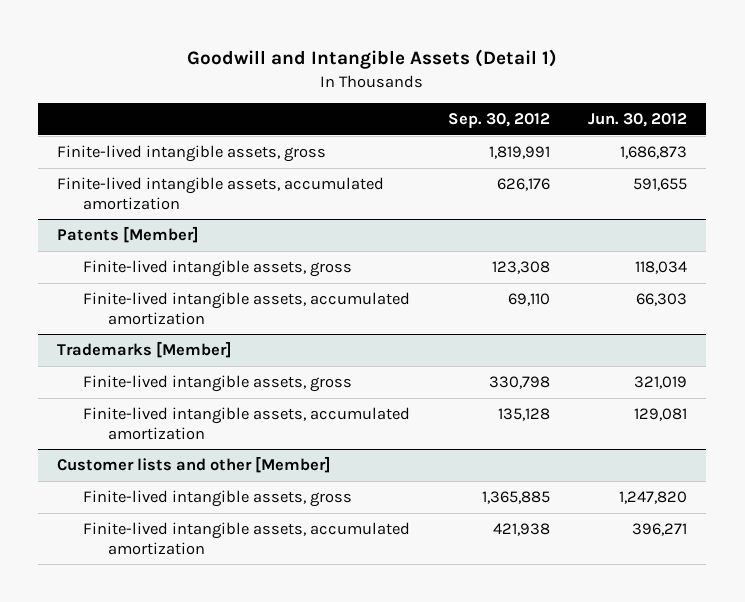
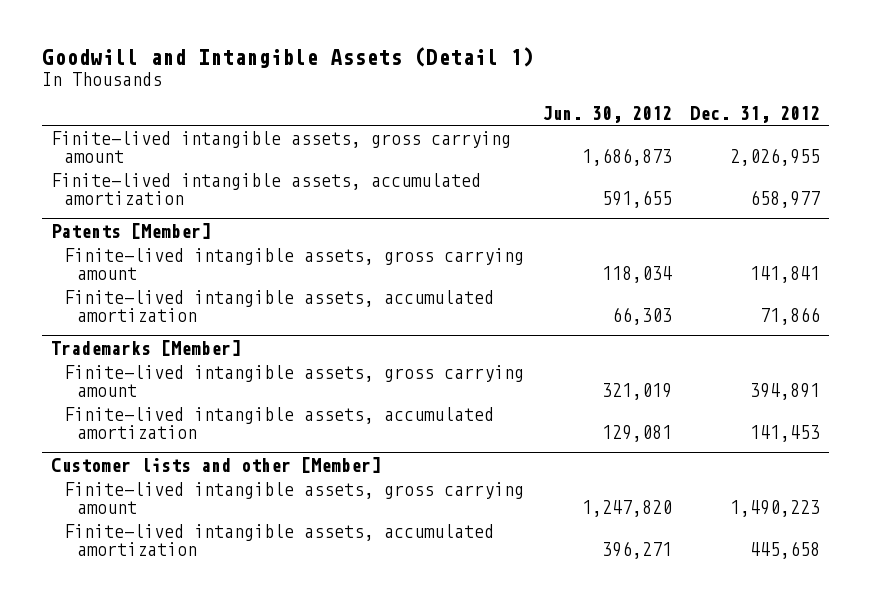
[448,113,551,129] Sep. 30, 2012 -> none
none -> [690,106,821,124] Dec. 31, 2012
[57,145,327,163] Finite-lived intangible assets, gross -> [50,131,511,163] Finite-lived intangible assets, gross carrying amount
[82,260,352,278] Finite-lived intangible assets, gross -> [64,248,525,280] Finite-lived intangible assets, gross carrying amount
[82,375,352,393] Finite-lived intangible assets, gross -> [64,365,525,397] Finite-lived intangible assets, gross carrying amount
[82,490,352,508] Finite-lived intangible assets, gross -> [64,482,525,514] Finite-lived intangible assets, gross carrying amount

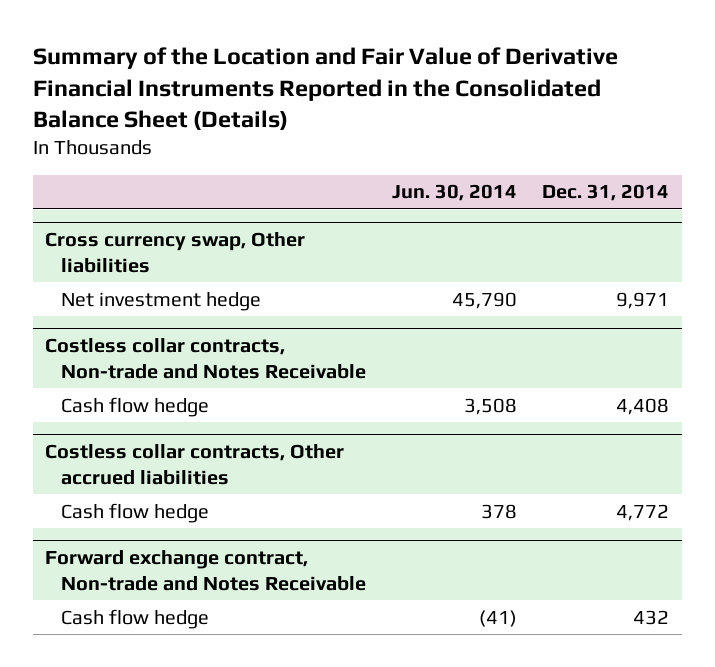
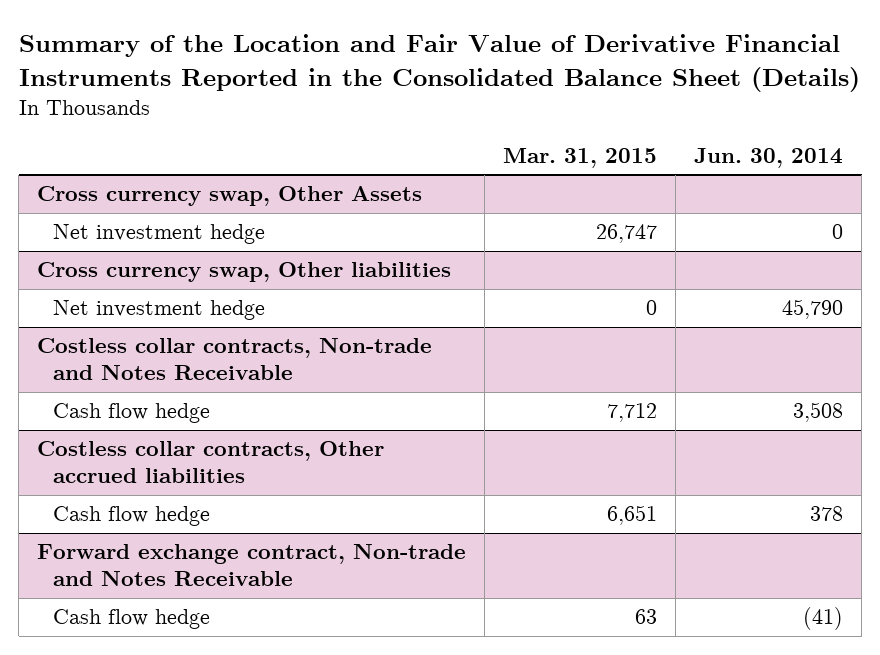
[542,184,670,202] Dec. 31, 2014 -> none
none -> [503,147,658,168] Mar. 31, 2015
none -> [37,186,423,207] Cross currency swap, Other Assets
none -> [53,224,266,245] Net investment hedge

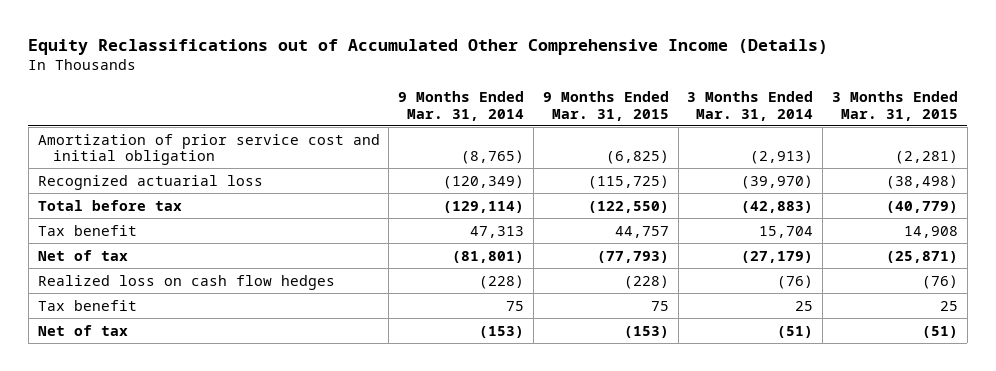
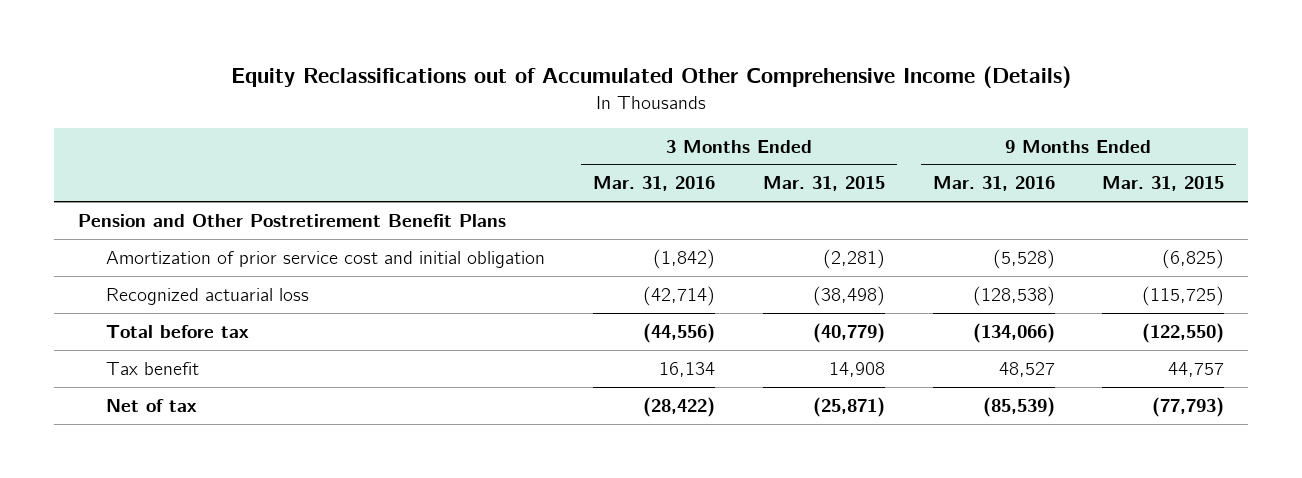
[398,91,525,121] 9 Months Ended Mar. 31, 2014 -> none
[687,91,814,121] 3 Months Ended Mar. 31, 2014 -> none
none -> [593,176,716,192] Mar. 31, 2016
none -> [932,176,1055,192] Mar. 31, 2016
none -> [78,213,507,227] Pension and Other Postretirement Benefit Plans
[37,274,335,290] Realized loss on cash flow hedges -> none
[37,299,137,311] Tax benefit -> none
[37,324,128,336] Net of tax -> none

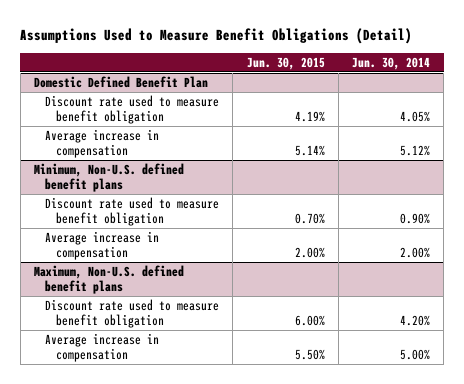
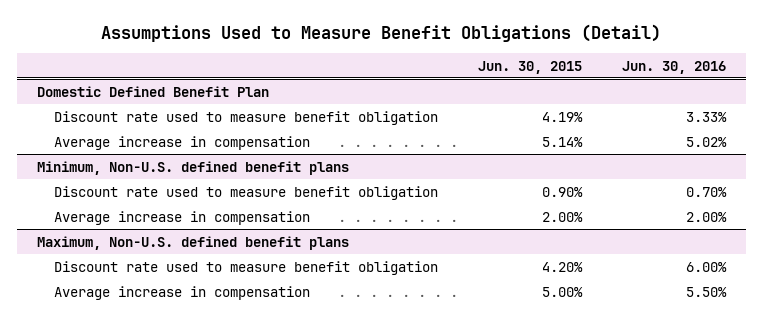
[352,57,431,71] Jun. 30, 2014 -> none
none -> [622,60,727,74] Jun. 30, 2016
[294,212,325,224] 0.70% -> [542,186,584,197] 0.90%
[294,314,325,326] 6.00% -> [542,261,584,272] 4.20%
[294,348,325,360] 5.50% -> [542,286,584,297] 5.00%

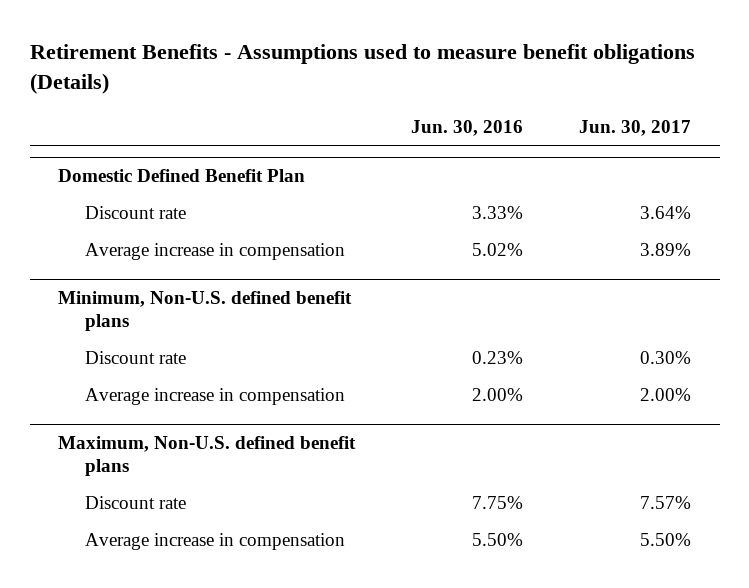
[101,23,662,42] Assumptions Used to Measure Benefit Obligations (Detail) -> [29,44,695,94] Retirement Benefits - Assumptions used to measure benefit obligations (Details)
[478,60,583,74] Jun. 30, 2015 -> none
none -> [579,119,692,136] Jun. 30, 2017
[54,110,439,125] Discount rate used to measure benefit obligation -> [84,205,186,219] Discount rate
[54,185,439,200] Discount rate used to measure benefit obligation -> [84,350,186,364] Discount rate
[686,186,728,197] 0.70% -> [472,350,524,364] 0.23%
[54,260,439,275] Discount rate used to measure benefit obligation -> [84,495,186,509] Discount rate
[686,261,728,272] 6.00% -> [472,495,524,509] 7.75%

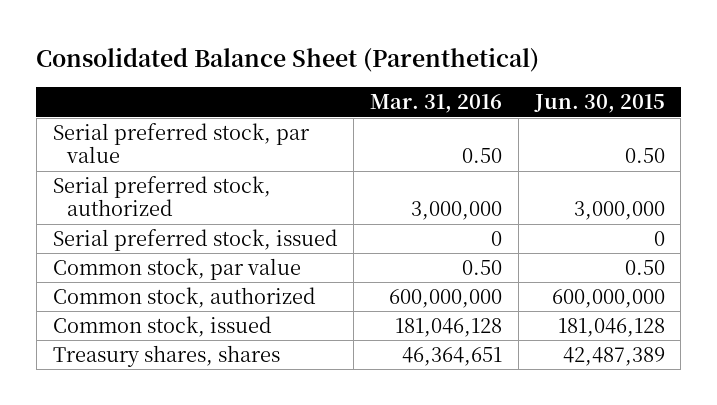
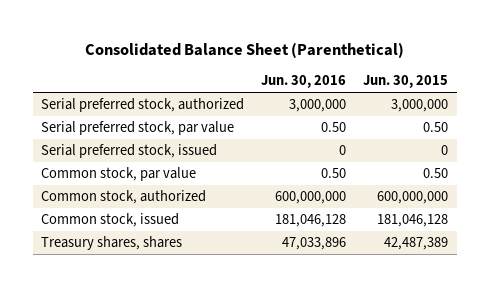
[370,94,503,114] Mar. 31, 2016 -> none
none -> [261,75,347,89] Jun. 30, 2016
[52,122,310,164] Serial preferred stock, par value -> [41,121,235,136] Serial preferred stock, par value

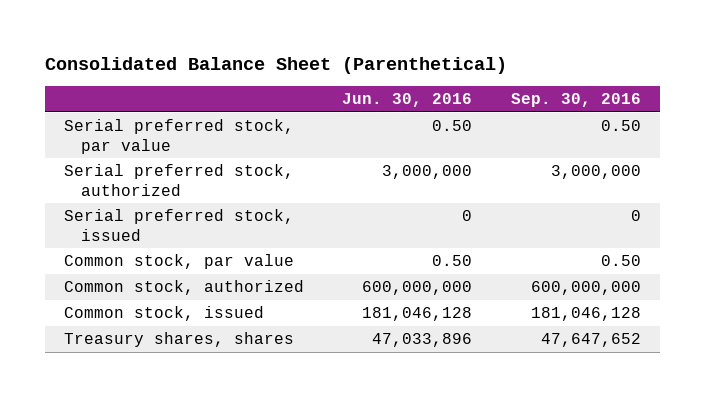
[363,75,449,89] Jun. 30, 2015 -> none
none -> [510,93,641,108] Sep. 30, 2016
[41,98,245,113] Serial preferred stock, authorized -> [64,164,295,196] Serial preferred stock, authorized

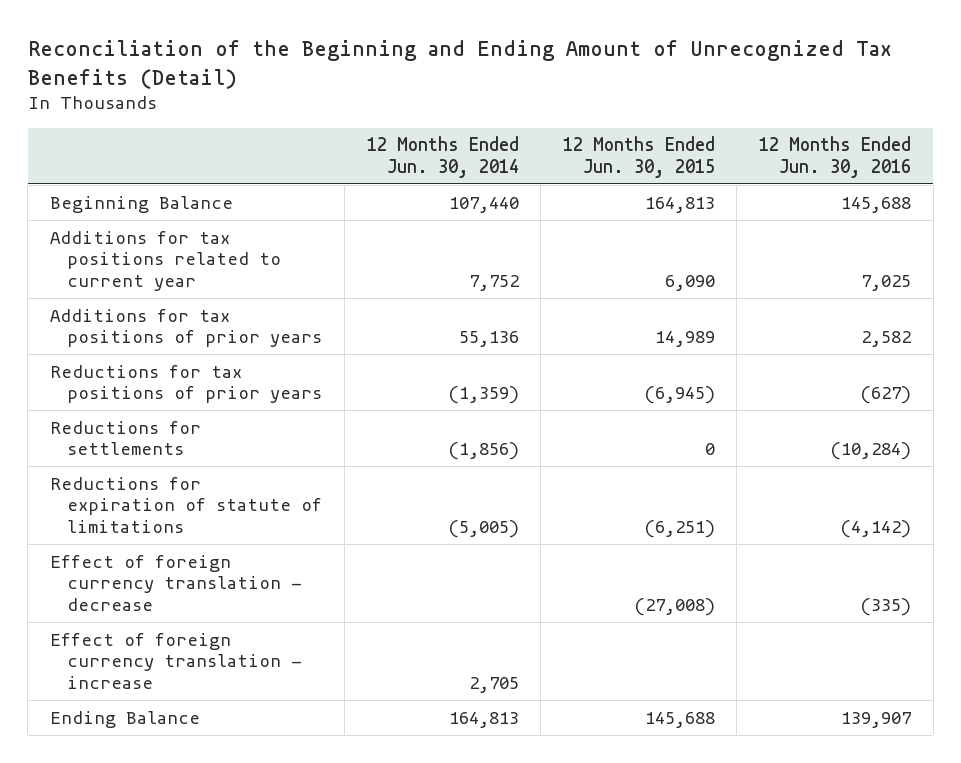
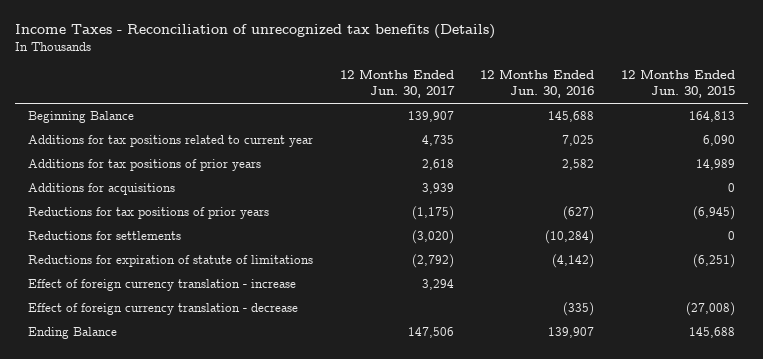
[27,40,892,89] Reconciliation of the Beginning and Ending Amount of Unrecognized Tax Benefits (Detail) -> [14,24,495,40] Income Taxes - Reconciliation of unrecognized tax benefits (Details)
[366,136,519,178] 12 Months Ended Jun. 30, 2014 -> none
none -> [339,69,455,99] 12 Months Ended Jun. 30, 2017
none -> [28,183,176,196] Additions for acquisitions
[49,554,303,611] Effect of foreign currency translation - decrease -> [28,303,299,316] Effect of foreign currency translation - decrease

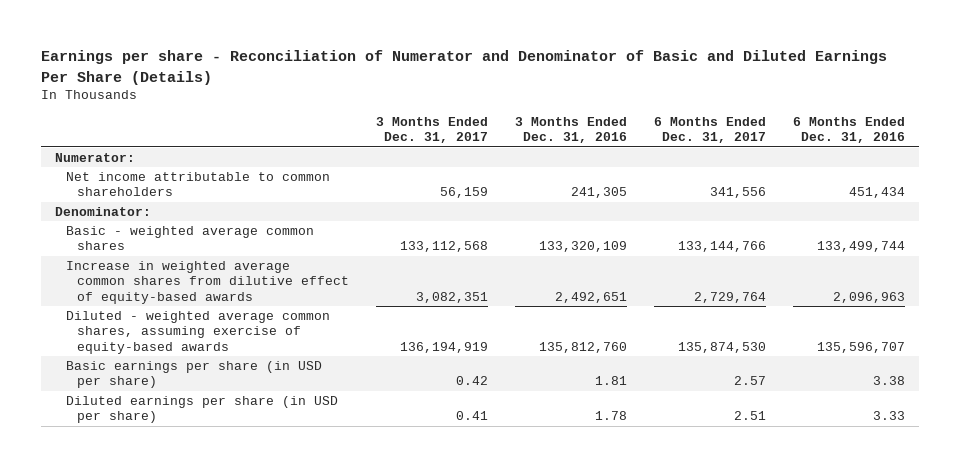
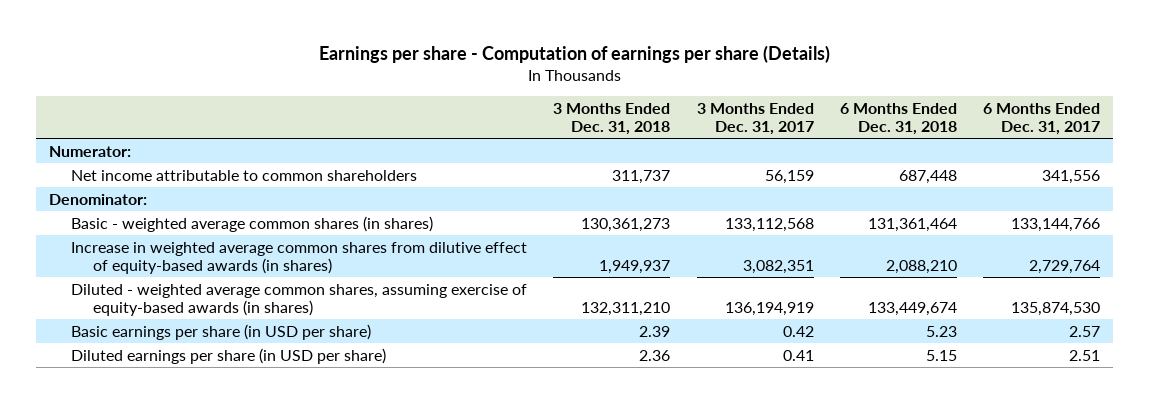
[41,50,888,85] Earnings per share - Reconciliation of Numerator and Denominator of Basic and Diluted Earnings Per Share (Details) -> [318,44,830,63] Earnings per share - Computation of earnings per share (Details)
[515,116,628,144] 3 Months Ended Dec. 31, 2016 -> none
[793,116,906,144] 6 Months Ended Dec. 31, 2016 -> none
none -> [553,102,671,135] 3 Months Ended Dec. 31, 2018
none -> [839,102,957,135] 6 Months Ended Dec. 31, 2018
[66,225,315,251] Basic - weighted average common shares -> [70,215,433,232] Basic - weighted average common shares (in shares)
[66,260,350,305] Increase in weighted average common shares from dilutive effect of equity-based awards -> [70,241,527,274] Increase in weighted average common shares from dilutive effect of equity-based awards (in shares)
[66,310,331,355] Diluted - weighted average common shares, assuming exercise of equity-based awards -> [70,283,527,316] Diluted - weighted average common shares, assuming exercise of equity-based awards (in shares)

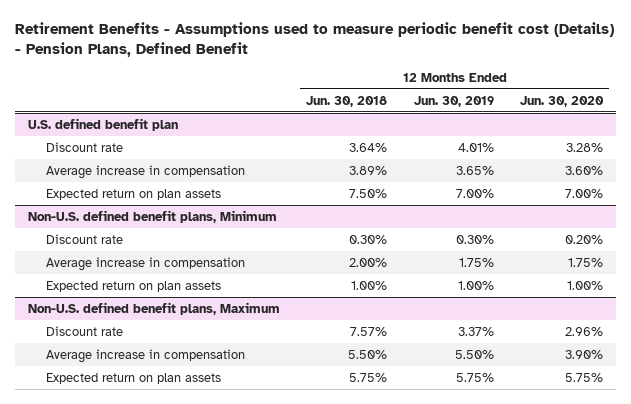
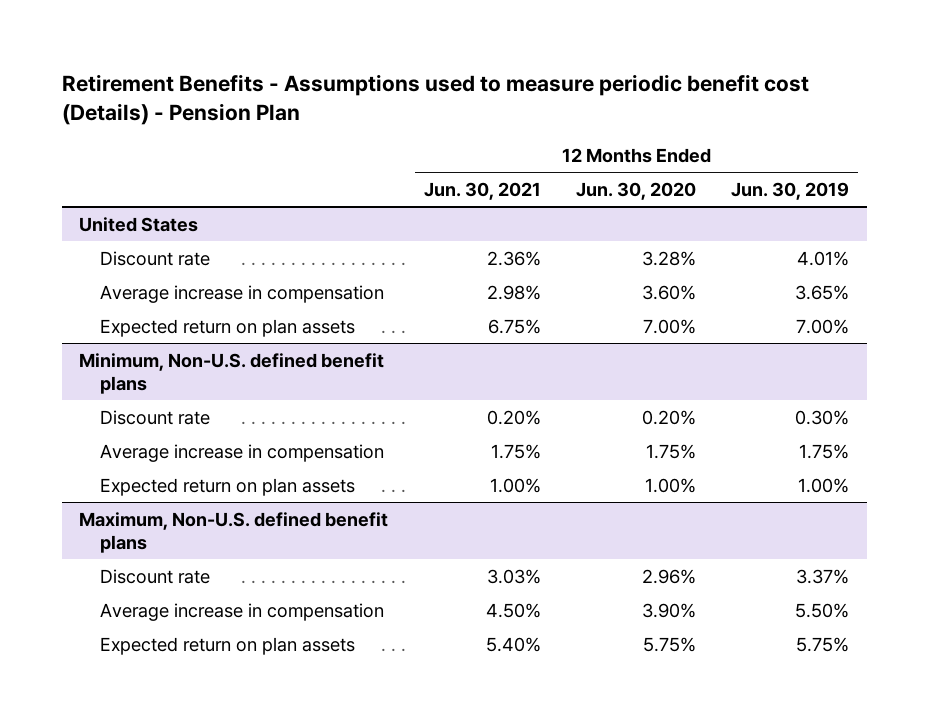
[14,22,614,57] Retirement Benefits - Assumptions used to measure periodic benefit cost (Details) - Pension Plans, Defined Benefit -> [61,73,809,125] Retirement Benefits - Assumptions used to measure periodic benefit cost (Details) - Pension Plan
[306,95,388,107] Jun. 30, 2018 -> none
none -> [423,181,541,200] Jun. 30, 2021
[27,117,178,131] U.S. defined benefit plan -> [79,216,199,232] United States
[27,209,277,223] Non-U.S. defined benefit plans, Minimum -> [79,352,385,395] Minimum, Non-U.S. defined benefit plans
[27,301,280,315] Non-U.S. defined benefit plans, Maximum -> [79,511,389,554] Maximum, Non-U.S. defined benefit plans

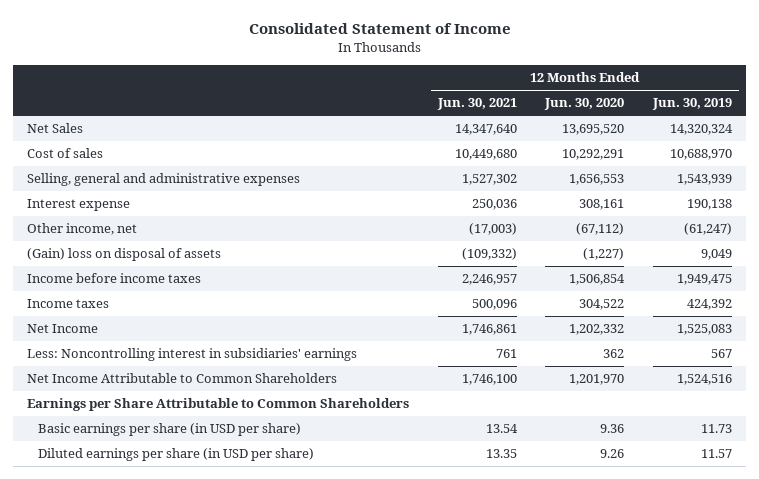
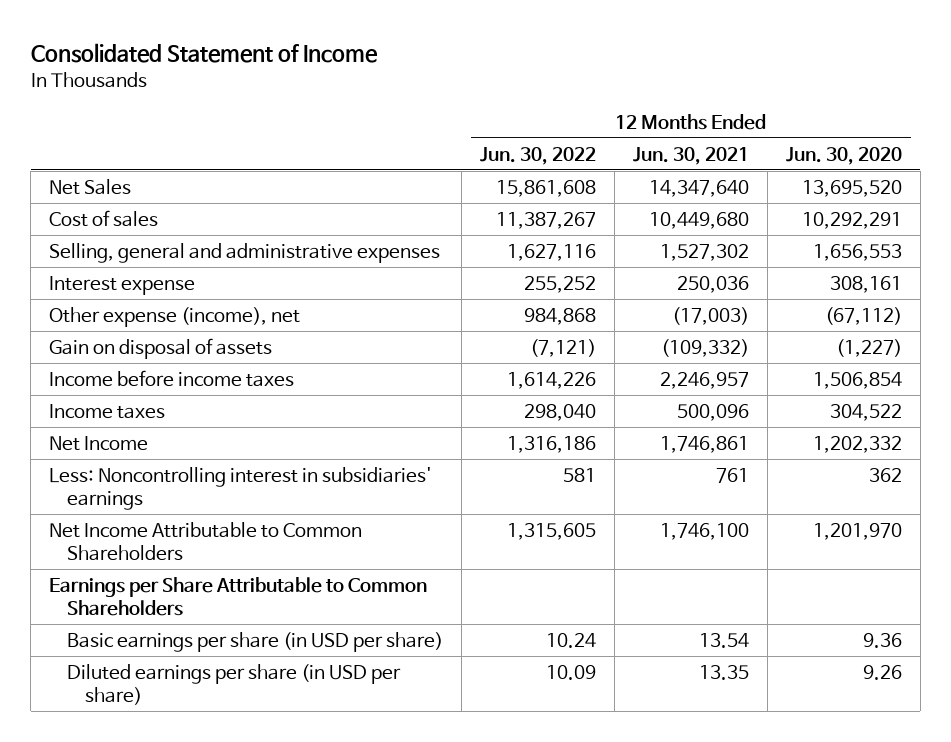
[651,98,732,111] Jun. 30, 2019 -> none
none -> [479,146,596,165] Jun. 30, 2022
[27,223,138,236] Other income, net -> [49,306,301,327] Other expense (income), net
[27,248,222,262] (Gain) loss on disposal of assets -> [49,337,273,359] Gain on disposal of assets

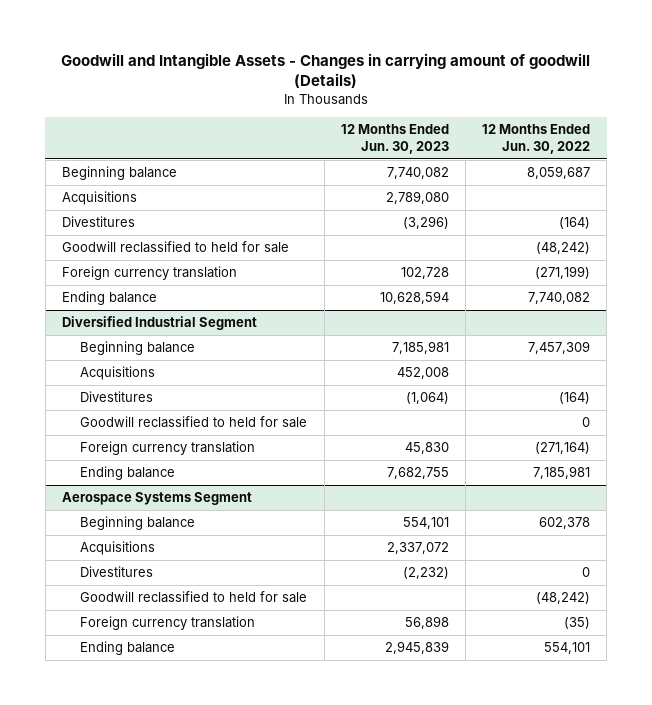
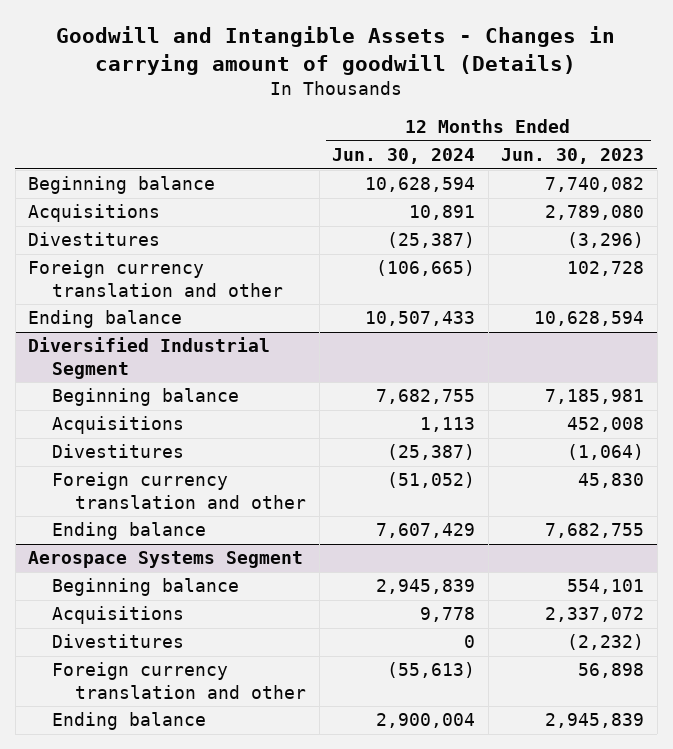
[482,124,591,155] 12 Months Ended Jun. 30, 2022 -> none
none -> [332,148,476,165] Jun. 30, 2024
[62,241,290,254] Goodwill reclassified to held for sale -> none
[62,266,238,281] Foreign currency translation -> [28,260,283,297] Foreign currency translation and other
[80,416,308,429] Goodwill reclassified to held for sale -> none
[80,441,256,456] Foreign currency translation -> [51,472,307,509] Foreign currency translation and other
[80,591,308,604] Goodwill reclassified to held for sale -> none
[80,616,256,631] Foreign currency translation -> [51,662,307,699] Foreign currency translation and other

